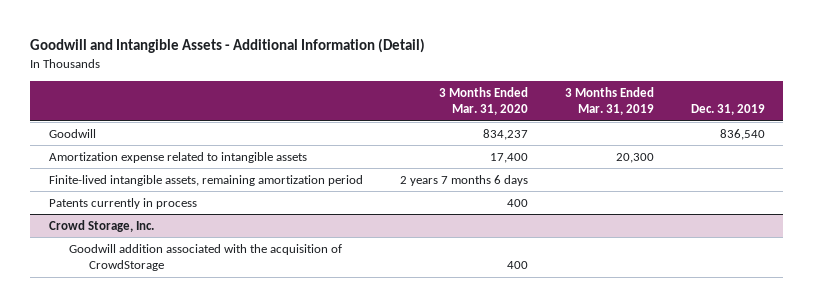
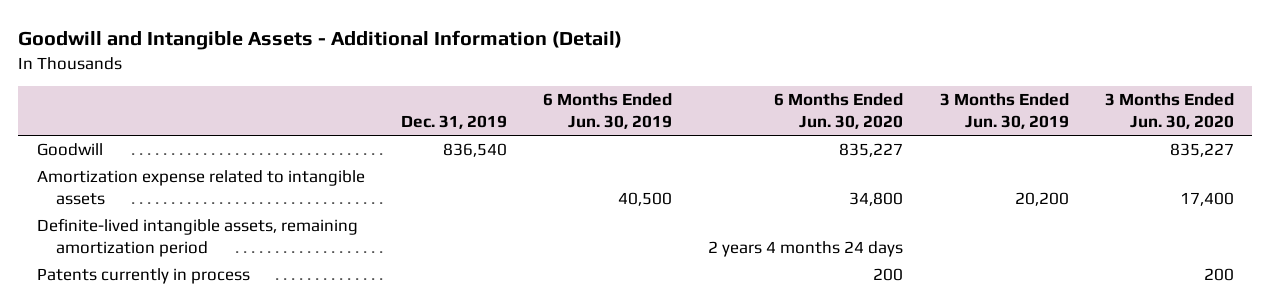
[438,86,528,116] 3 Months Ended Mar. 31, 2020 -> none
[564,86,654,116] 3 Months Ended Mar. 31, 2019 -> none
none -> [543,93,673,129] 6 Months Ended Jun. 30, 2019
none -> [774,93,904,129] 6 Months Ended Jun. 30, 2020
none -> [939,93,1069,129] 3 Months Ended Jun. 30, 2019
none -> [1105,93,1235,129] 3 Months Ended Jun. 30, 2020
[48,174,363,186] Finite-lived intangible assets, remaining amortization period -> [36,218,358,258] Definite-lived intangible assets, remaining amortization period
[48,219,154,232] Crowd Storage, Inc. -> none
[69,243,343,272] Goodwill addition associated with the acquisition of CrowdStorage -> none

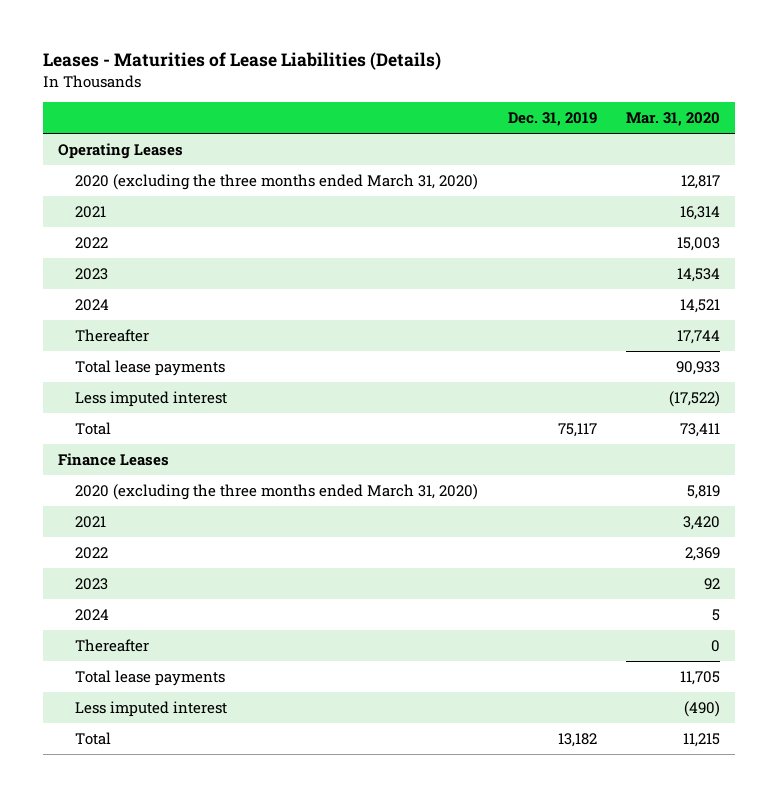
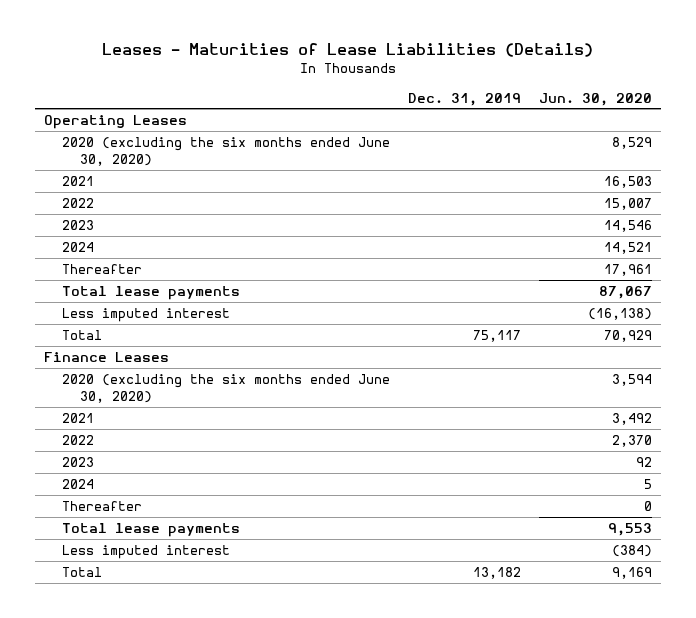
[626,112,721,127] Mar. 31, 2020 -> none
none -> [539,92,653,106] Jun. 30, 2020
[74,173,478,190] 2020 (excluding the three months ended March 31, 2020) -> [62,137,391,167] 2020 (excluding the six months ended June 30, 2020)
[74,483,478,500] 2020 (excluding the three months ended March 31, 2020) -> [62,374,391,404] 2020 (excluding the six months ended June 30, 2020)

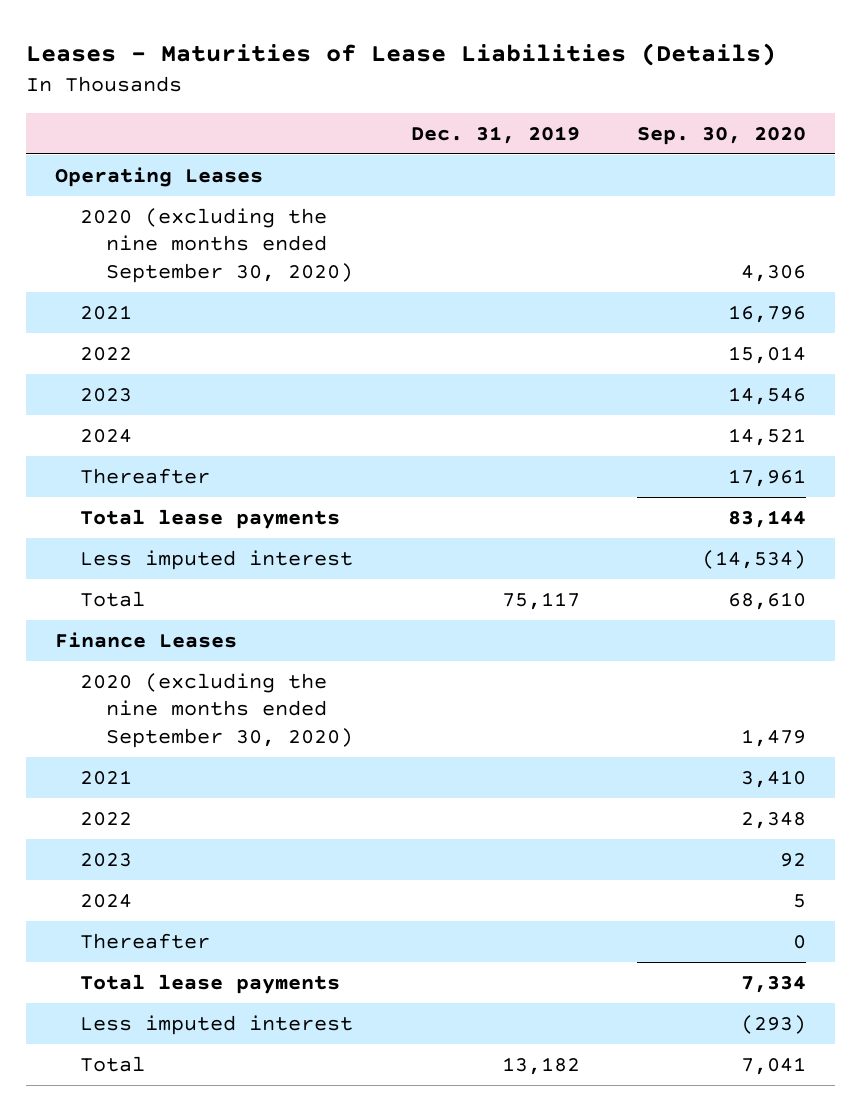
[539,92,653,106] Jun. 30, 2020 -> none
none -> [637,126,807,145] Sep. 30, 2020
[62,137,391,167] 2020 (excluding the six months ended June 30, 2020) -> [80,208,353,283] 2020 (excluding the nine months ended September 30, 2020)
[62,374,391,404] 2020 (excluding the six months ended June 30, 2020) -> [80,673,353,748] 2020 (excluding the nine months ended September 30, 2020)

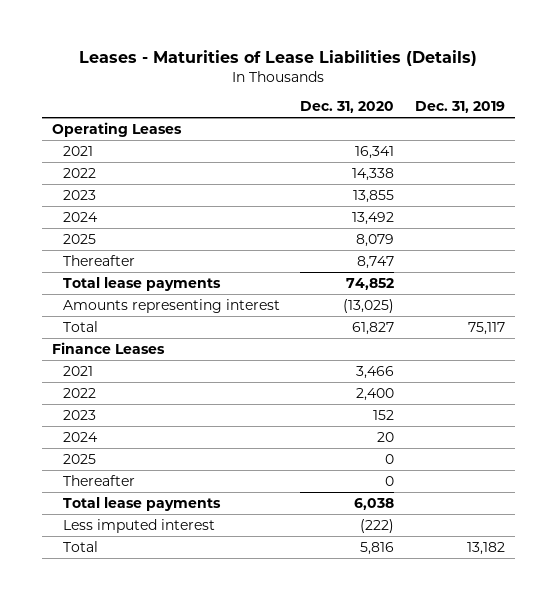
[637,126,807,145] Sep. 30, 2020 -> none
none -> [300,101,395,114] Dec. 31, 2020
[80,208,353,283] 2020 (excluding the nine months ended September 30, 2020) -> none
none -> [62,233,96,244] 2025
[80,550,354,571] Less imputed interest -> [62,298,280,313] Amounts representing interest
[80,673,353,748] 2020 (excluding the nine months ended September 30, 2020) -> none
none -> [62,453,96,464] 2025

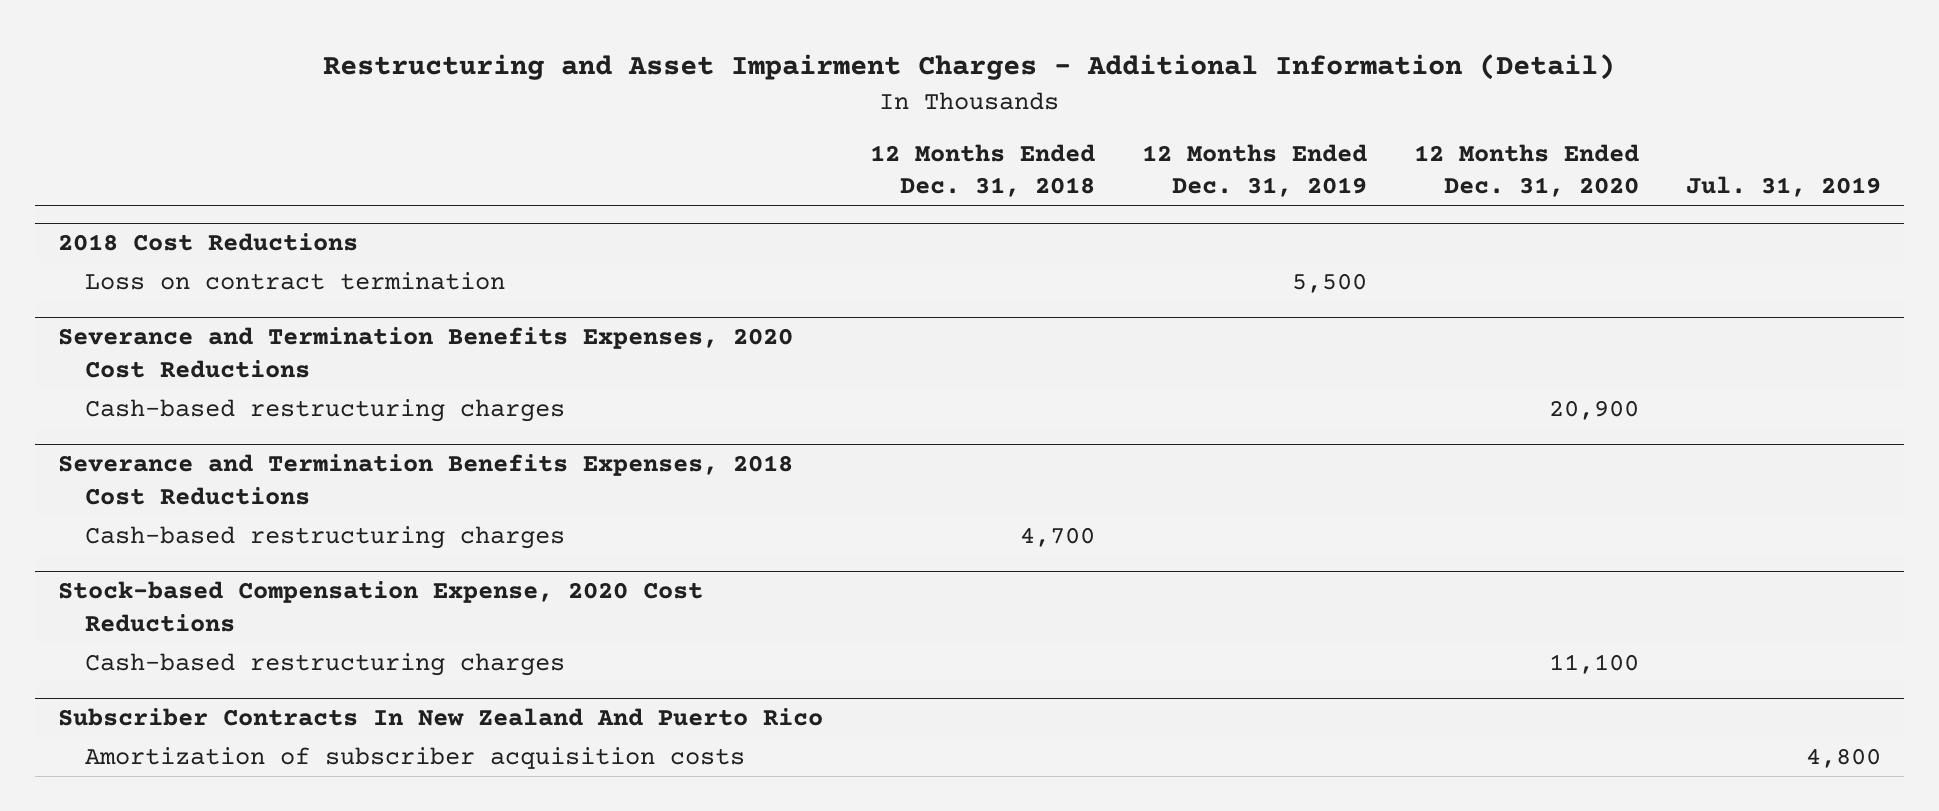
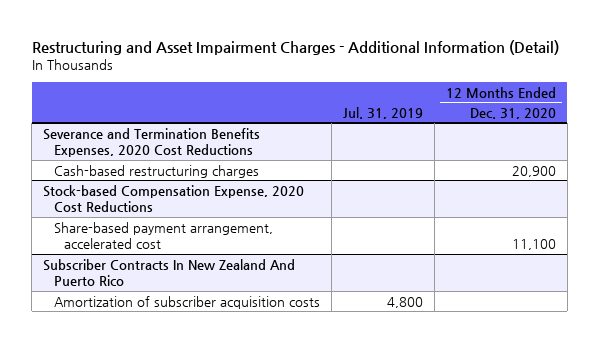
[870,143,1096,198] 12 Months Ended Dec. 31, 2018 -> none
[1141,143,1367,198] 12 Months Ended Dec. 31, 2019 -> none
[58,233,359,252] 2018 Cost Reductions -> none
[84,271,505,290] Loss on contract termination -> none
[58,454,794,505] Severance and Termination Benefits Expenses, 2018 Cost Reductions -> none
[84,525,565,549] Cash-based restructuring charges -> none
[84,652,565,676] Cash-based restructuring charges -> [53,221,273,250] Share-based payment arrangement, accelerated cost

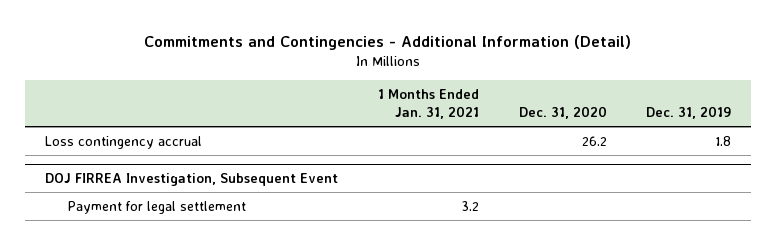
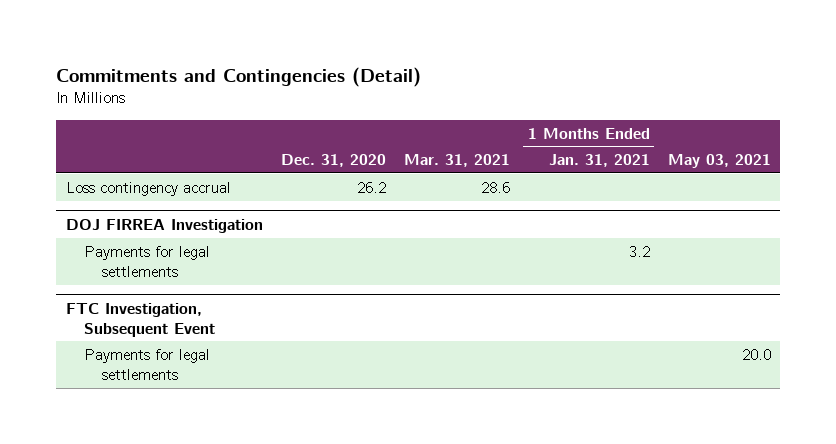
[144,34,632,50] Commitments and Contingencies - Additional Information (Detail) -> [56,66,422,87] Commitments and Contingencies (Detail)
[646,105,732,119] Dec. 31, 2019 -> none
none -> [403,154,510,168] Mar. 31, 2021
none -> [667,154,771,169] May 03, 2021
[44,172,338,186] DOJ FIRREA Investigation, Subsequent Event -> [65,218,263,233] DOJ FIRREA Investigation
[66,200,246,214] Payment for legal settlement -> [83,245,210,277] Payments for legal settlements
none -> [65,302,215,337] FTC Investigation, Subsequent Event
none -> [83,348,210,380] Payments for legal settlements

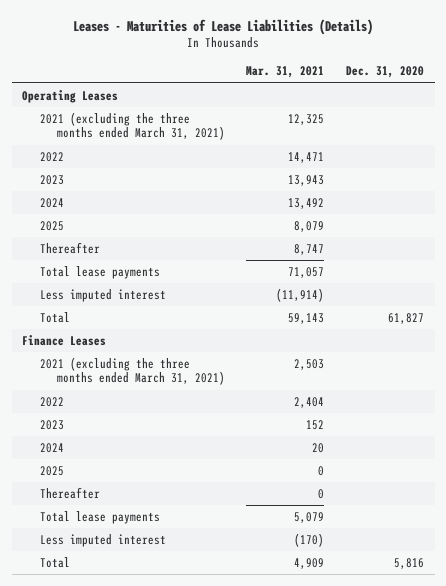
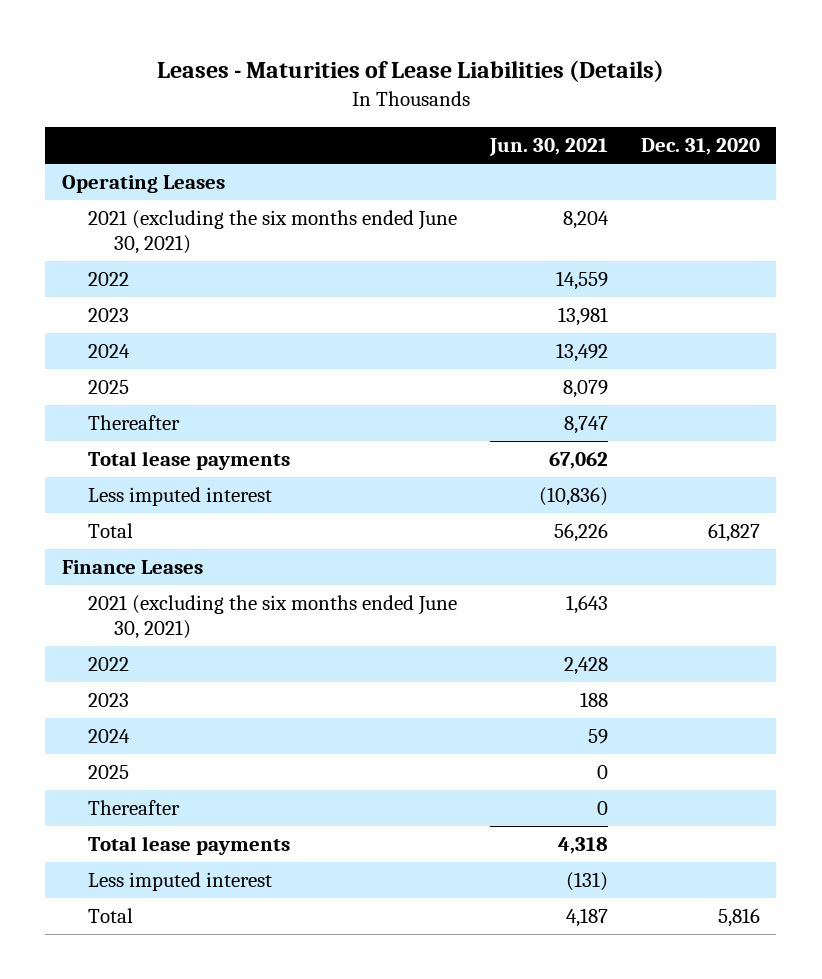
[246,66,325,79] Mar. 31, 2021 -> none
none -> [488,137,608,156] Jun. 30, 2021
[39,111,225,141] 2021 (excluding the three months ended March 31, 2021) -> [87,210,457,255] 2021 (excluding the six months ended June 30, 2021)
[39,356,225,386] 2021 (excluding the three months ended March 31, 2021) -> [87,595,457,640] 2021 (excluding the six months ended June 30, 2021)

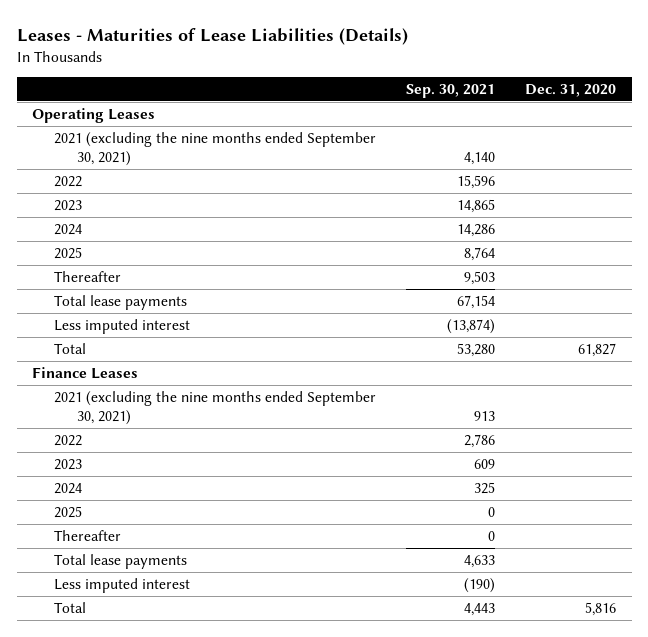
[488,137,608,156] Jun. 30, 2021 -> none
none -> [406,84,496,99] Sep. 30, 2021
[87,210,457,255] 2021 (excluding the six months ended June 30, 2021) -> [54,131,377,167] 2021 (excluding the nine months ended September 30, 2021)
[87,595,457,640] 2021 (excluding the six months ended June 30, 2021) -> [54,390,377,426] 2021 (excluding the nine months ended September 30, 2021)

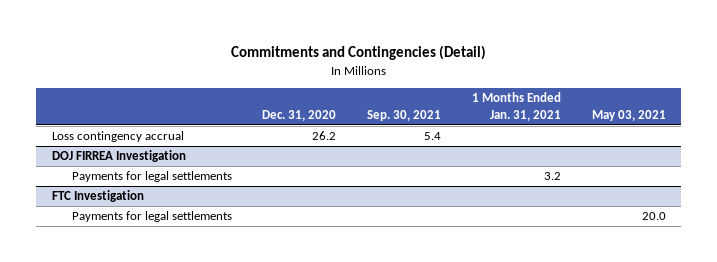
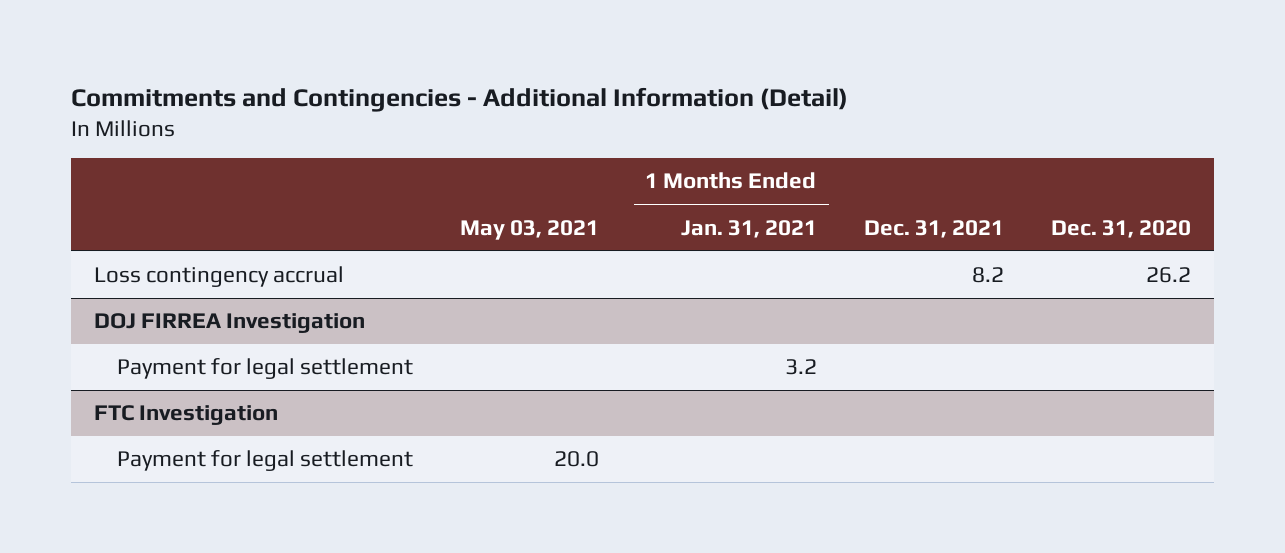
[230,44,486,60] Commitments and Contingencies (Detail) -> [70,86,848,112] Commitments and Contingencies - Additional Information (Detail)
[367,109,442,121] Sep. 30, 2021 -> none
none -> [863,219,1004,238] Dec. 31, 2021
[71,171,232,183] Payments for legal settlements -> [116,358,413,380] Payment for legal settlement
[71,211,232,223] Payments for legal settlements -> [116,450,413,472] Payment for legal settlement

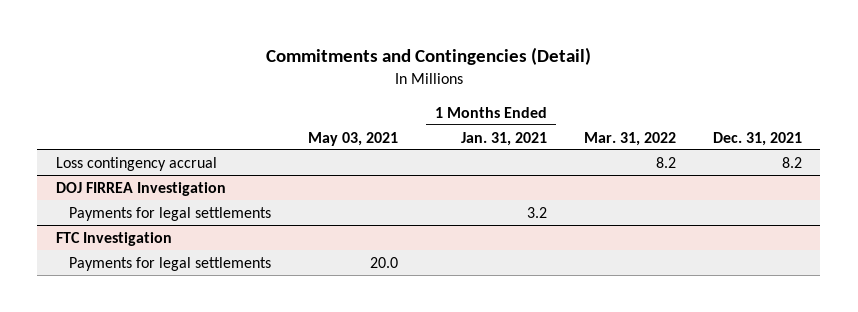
[70,86,848,112] Commitments and Contingencies - Additional Information (Detail) -> [265,47,591,66] Commitments and Contingencies (Detail)
[1050,219,1191,238] Dec. 31, 2020 -> none
none -> [583,131,676,146] Mar. 31, 2022
[116,358,413,380] Payment for legal settlement -> [68,206,271,221] Payments for legal settlements
[116,450,413,472] Payment for legal settlement -> [68,256,271,271] Payments for legal settlements

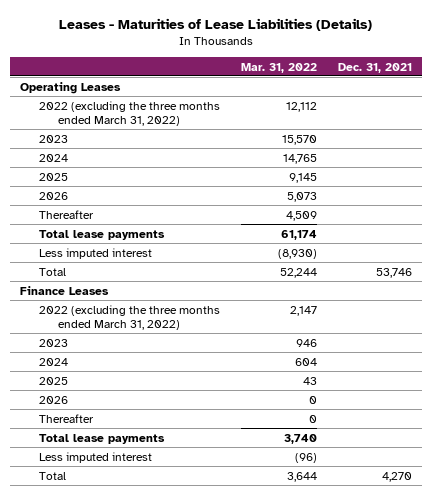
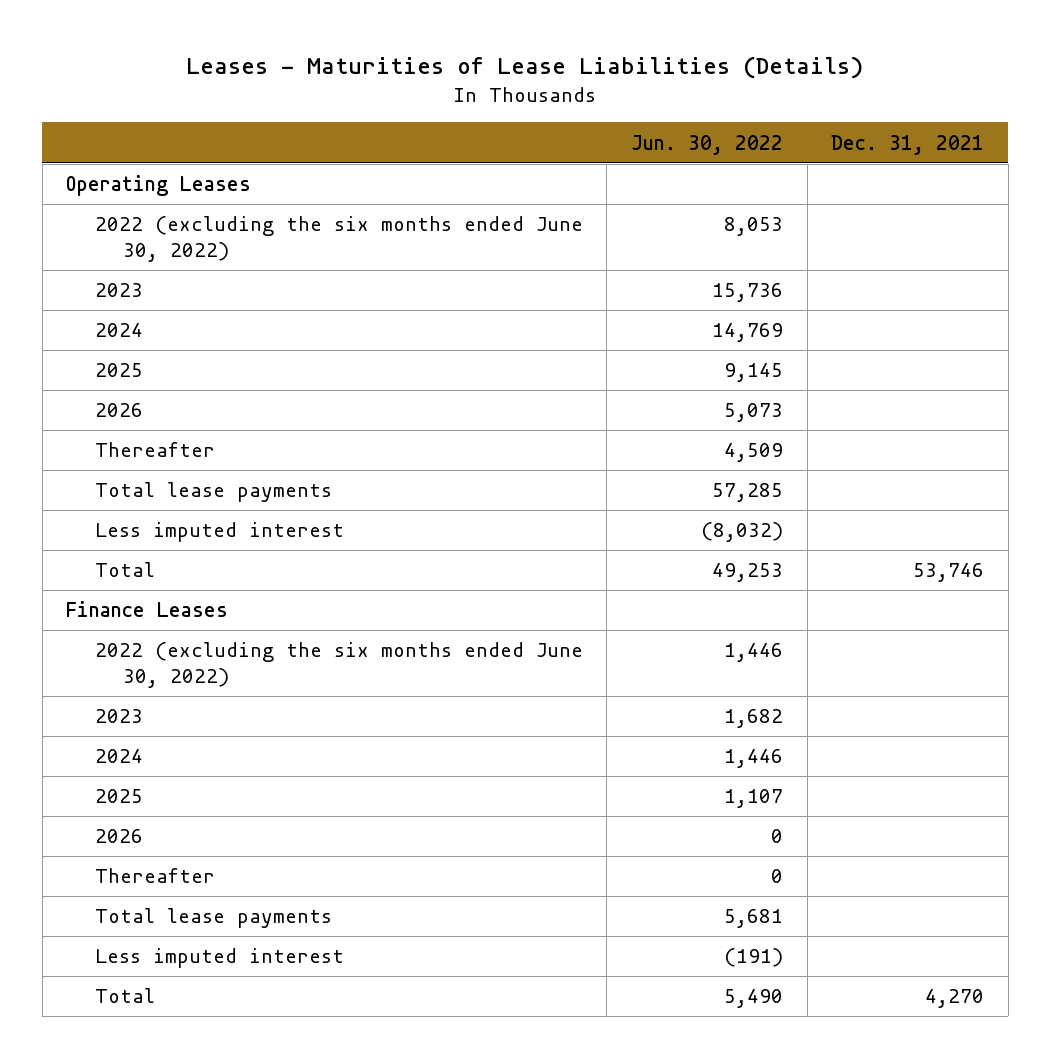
[241,62,318,73] Mar. 31, 2022 -> none
none -> [630,134,783,155] Jun. 30, 2022
[39,100,221,127] 2022 (excluding the three months ended March 31, 2022) -> [94,216,583,263] 2022 (excluding the six months ended June 30, 2022)
[39,304,221,331] 2022 (excluding the three months ended March 31, 2022) -> [94,642,583,689] 2022 (excluding the six months ended June 30, 2022)

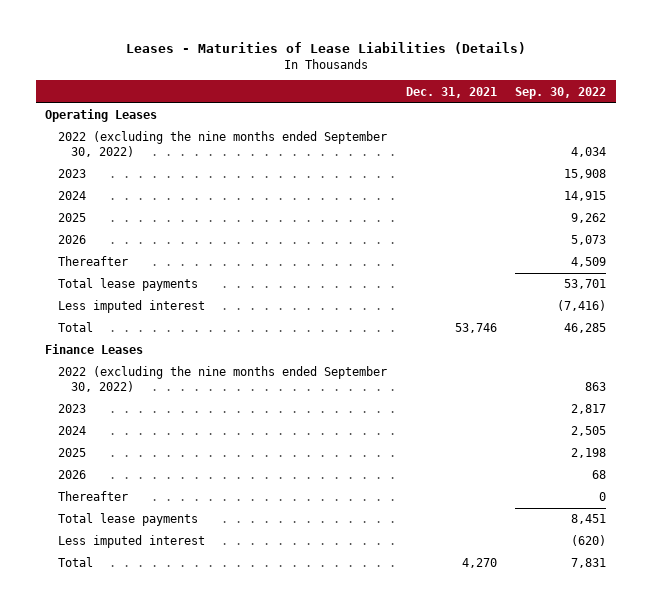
[630,134,783,155] Jun. 30, 2022 -> none
none -> [515,86,607,99] Sep. 30, 2022
[94,216,583,263] 2022 (excluding the six months ended June 30, 2022) -> [58,131,388,157] 2022 (excluding the nine months ended September 30, 2022)
[94,642,583,689] 2022 (excluding the six months ended June 30, 2022) -> [58,366,388,392] 2022 (excluding the nine months ended September 30, 2022)

